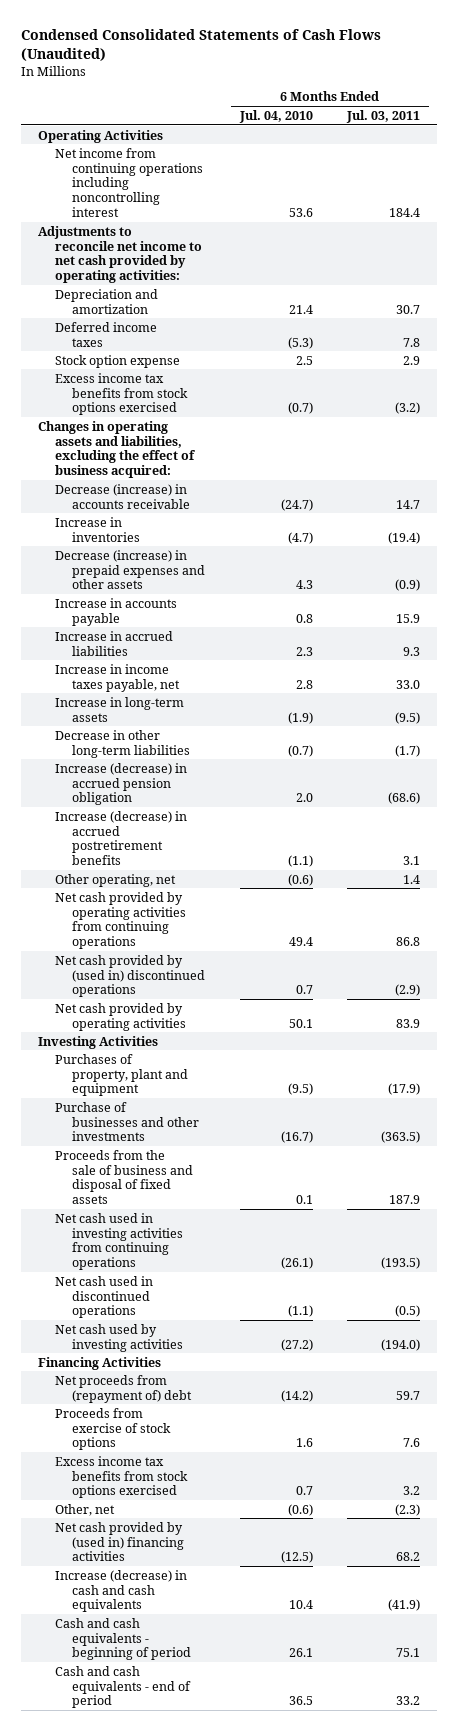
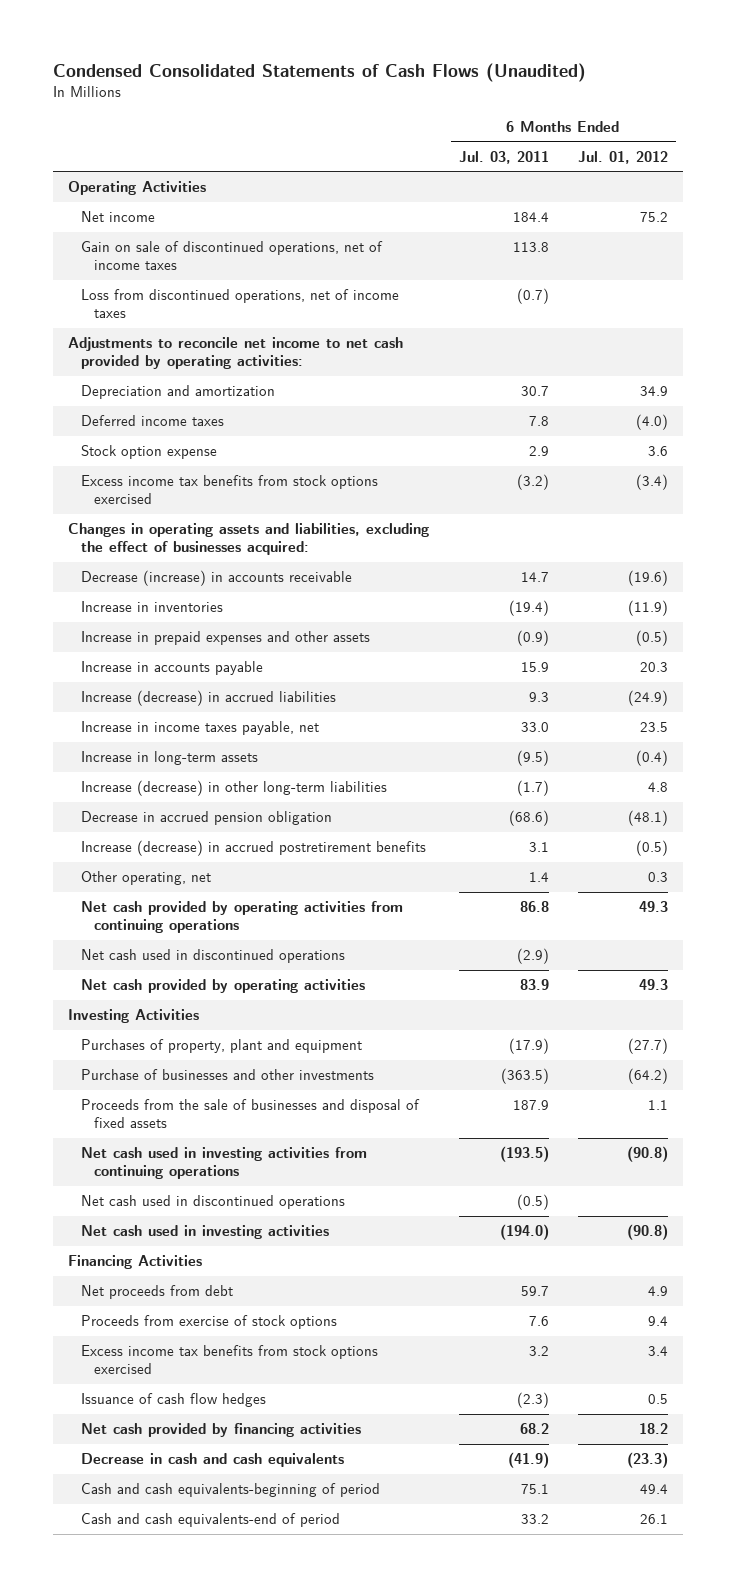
[238,109,313,123] Jul. 04, 2010 -> none
none -> [578,150,669,164] Jul. 01, 2012
[55,147,204,218] Net income from continuing operations including noncontrolling interest -> [81,211,156,223] Net income
none -> [81,241,384,271] Gain on sale of discontinued operations, net of income taxes
none -> [81,289,400,319] Loss from discontinued operations, net of income taxes
[38,420,197,479] Changes in operating assets and liabilities, excluding the effect of business acquired: -> [67,523,429,556] Changes in operating assets and liabilities, excluding the effect of businesses acquired:
[55,549,206,590] Decrease (increase) in prepaid expenses and other assets -> [81,631,371,646] Increase in prepaid expenses and other assets
[55,630,174,656] Increase in accrued liabilities -> [81,690,337,707] Increase (decrease) in accrued liabilities
[55,729,191,758] Decrease in other long-term liabilities -> [81,780,388,797] Increase (decrease) in other long-term liabilities
[55,762,188,806] Increase (decrease) in accrued pension obligation -> [81,811,333,826] Decrease in accrued pension obligation
[55,954,206,998] Net cash provided by (used in) discontinued operations -> [81,949,346,964] Net cash used in discontinued operations
[55,1149,194,1205] Proceeds from the sale of business and disposal of fixed assets -> [81,1099,421,1129] Proceeds from the sale of businesses and disposal of fixed assets
[55,1323,184,1352] Net cash used by investing activities -> [81,1225,330,1240] Net cash used in investing activities
[55,1374,193,1403] Net proceeds from (repayment of) debt -> [81,1285,234,1300] Net proceeds from debt
[55,1503,116,1516] Other, net -> none
none -> [81,1393,267,1408] Issuance of cash flow hedges
[55,1521,185,1562] Net cash provided by (used in) financing activities -> [81,1423,362,1438] Net cash provided by financing activities
[55,1569,188,1613] Increase (decrease) in cash and cash equivalents -> [81,1453,345,1468] Decrease in cash and cash equivalents
[55,1617,192,1661] Cash and cash equivalents - beginning of period -> [81,1483,381,1498] Cash and cash equivalents-beginning of period
[55,1665,192,1709] Cash and cash equivalents - end of period -> [81,1513,341,1528] Cash and cash equivalents-end of period

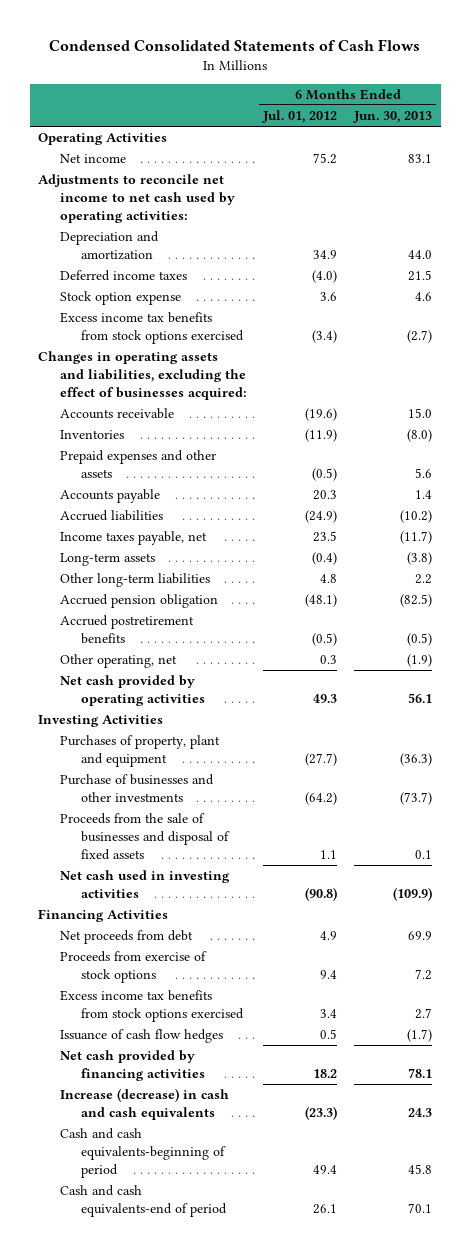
[53,62,587,82] Condensed Consolidated Statements of Cash Flows (Unaudited) -> [49,39,421,52] Condensed Consolidated Statements of Cash Flows
[458,150,549,164] Jul. 03, 2011 -> none
none -> [353,110,433,123] Jun. 30, 2013
[81,241,384,271] Gain on sale of discontinued operations, net of income taxes -> none
[81,289,400,319] Loss from discontinued operations, net of income taxes -> none
[67,337,403,370] Adjustments to reconcile net income to net cash provided by operating activities: -> [38,174,235,223] Adjustments to reconcile net income to net cash used by operating activities:
[81,570,353,587] Decrease (increase) in accounts receivable -> [59,408,174,420] Accounts receivable
[81,601,224,613] Increase in inventories -> [59,430,124,440] Inventories
[81,631,371,646] Increase in prepaid expenses and other assets -> [59,450,216,479] Prepaid expenses and other assets
[81,661,264,676] Increase in accounts payable -> [59,489,160,504] Accounts payable
[81,690,337,707] Increase (decrease) in accrued liabilities -> [59,510,163,522] Accrued liabilities
[81,721,320,736] Increase in income taxes payable, net -> [59,531,207,546] Income taxes payable, net
[81,751,259,766] Increase in long-term assets -> [59,553,155,567] Long-term assets
[81,780,388,797] Increase (decrease) in other long-term liabilities -> [59,573,210,588] Other long-term liabilities
[81,811,333,826] Decrease in accrued pension obligation -> [59,594,218,609] Accrued pension obligation
[81,840,427,857] Increase (decrease) in accrued postretirement benefits -> [59,615,194,645] Accrued postretirement benefits
[81,901,404,934] Net cash provided by operating activities from continuing operations -> none
[81,949,346,964] Net cash used in discontinued operations -> none
[81,1147,368,1180] Net cash used in investing activities from continuing operations -> none
[81,1195,346,1210] Net cash used in discontinued operations -> none
[81,1453,345,1468] Decrease in cash and cash equivalents -> [59,1088,229,1121] Increase (decrease) in cash and cash equivalents

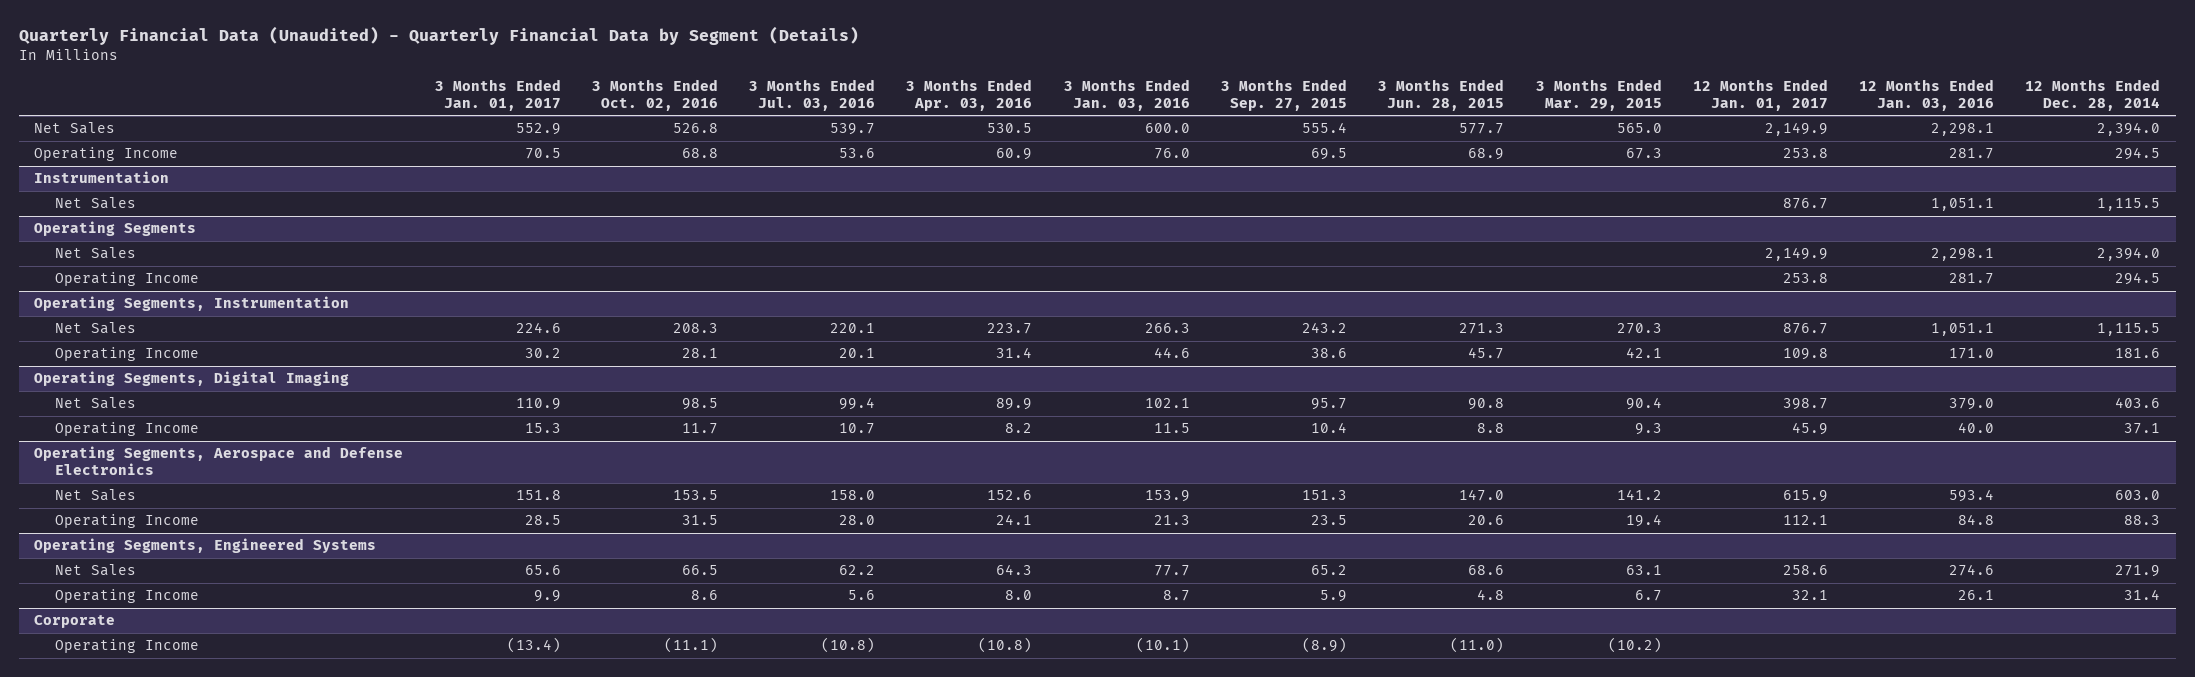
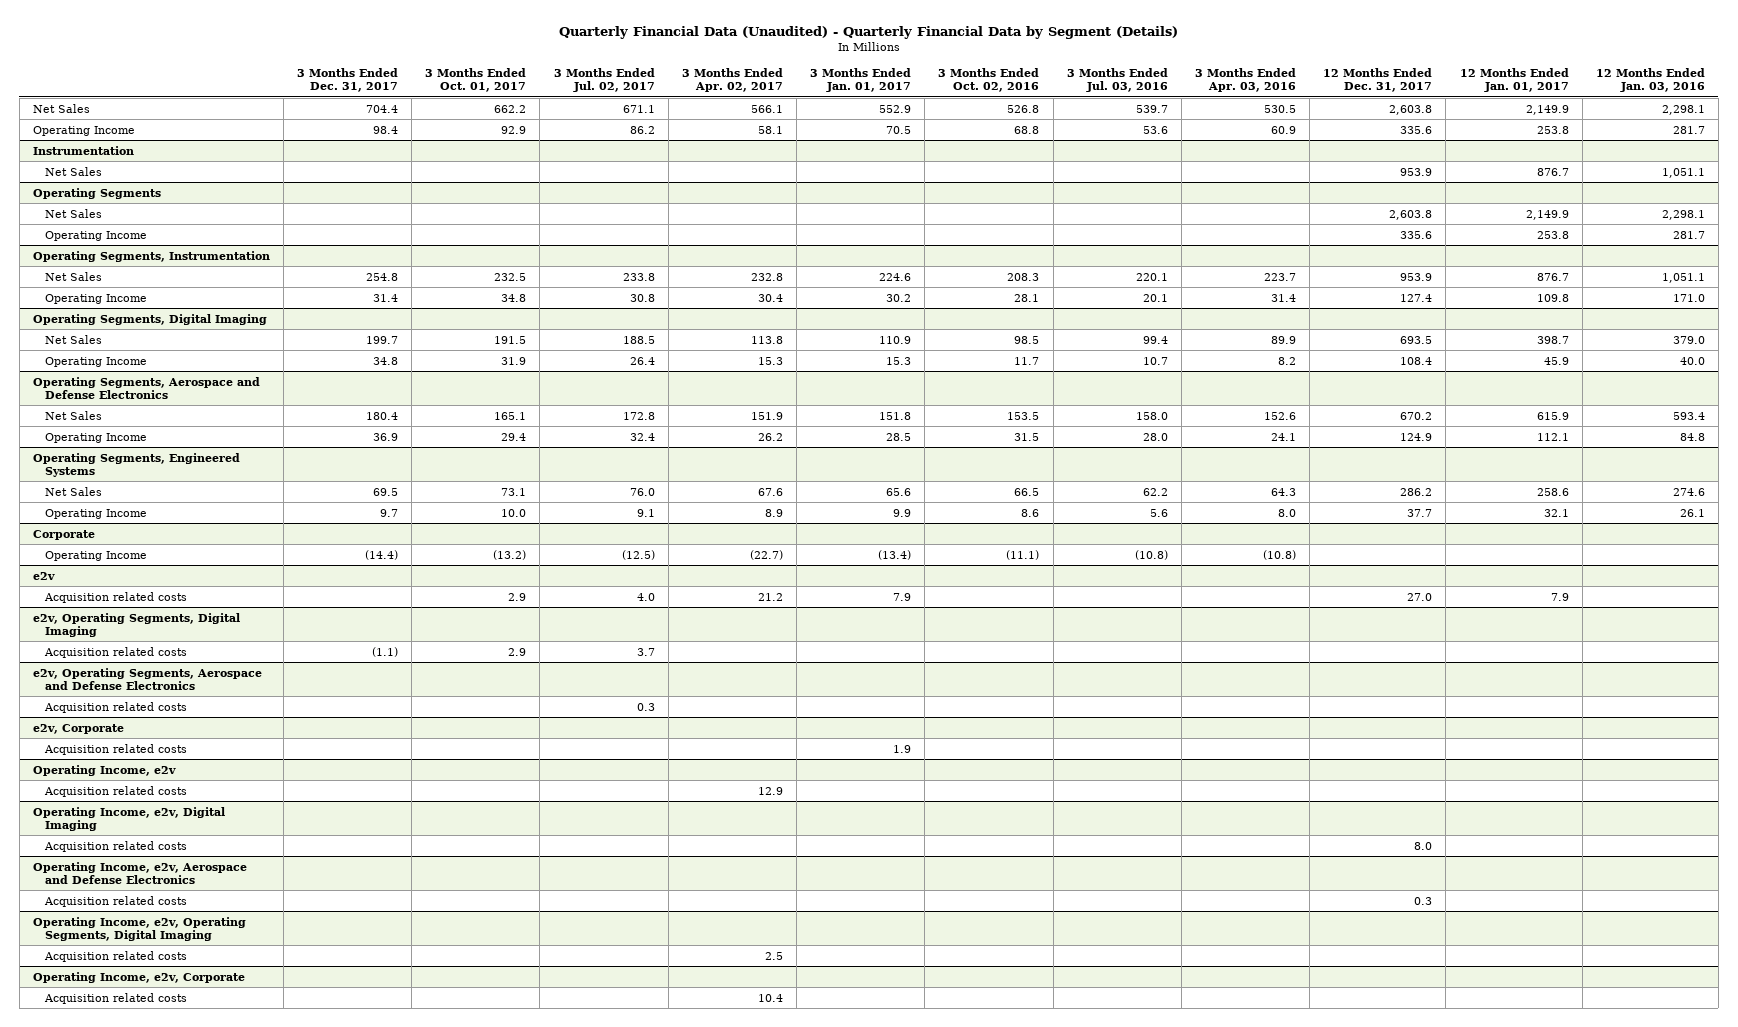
[1063,79,1190,111] 3 Months Ended Jan. 03, 2016 -> none
[1221,79,1348,111] 3 Months Ended Sep. 27, 2015 -> none
[1378,79,1505,111] 3 Months Ended Jun. 28, 2015 -> none
[1535,79,1662,111] 3 Months Ended Mar. 29, 2015 -> none
[2025,79,2161,111] 12 Months Ended Dec. 28, 2014 -> none
none -> [297,68,399,93] 3 Months Ended Dec. 31, 2017
none -> [425,68,527,93] 3 Months Ended Oct. 01, 2017
none -> [553,68,655,93] 3 Months Ended Jul. 02, 2017
none -> [681,68,783,93] 3 Months Ended Apr. 02, 2017
none -> [1323,68,1433,93] 12 Months Ended Dec. 31, 2017
none -> [32,571,55,580] e2v
none -> [44,591,188,603] Acquisition related costs
none -> [32,612,240,637] e2v, Operating Segments, Digital Imaging
none -> [44,646,188,658] Acquisition related costs
none -> [32,667,262,690] e2v, Operating Segments, Aerospace and Defense Electronics
none -> [44,701,188,713] Acquisition related costs
none -> [32,723,124,734] e2v, Corporate
none -> [44,743,188,755] Acquisition related costs
none -> [32,764,176,776] Operating Income, e2v
none -> [44,785,188,797] Acquisition related costs
none -> [32,806,225,831] Operating Income, e2v, Digital Imaging
none -> [44,840,188,852] Acquisition related costs
none -> [32,861,247,884] Operating Income, e2v, Aerospace and Defense Electronics
none -> [44,895,188,907] Acquisition related costs
none -> [32,916,246,941] Operating Income, e2v, Operating Segments, Digital Imaging
none -> [44,950,188,962] Acquisition related costs
none -> [32,971,245,983] Operating Income, e2v, Corporate
none -> [44,992,188,1004] Acquisition related costs

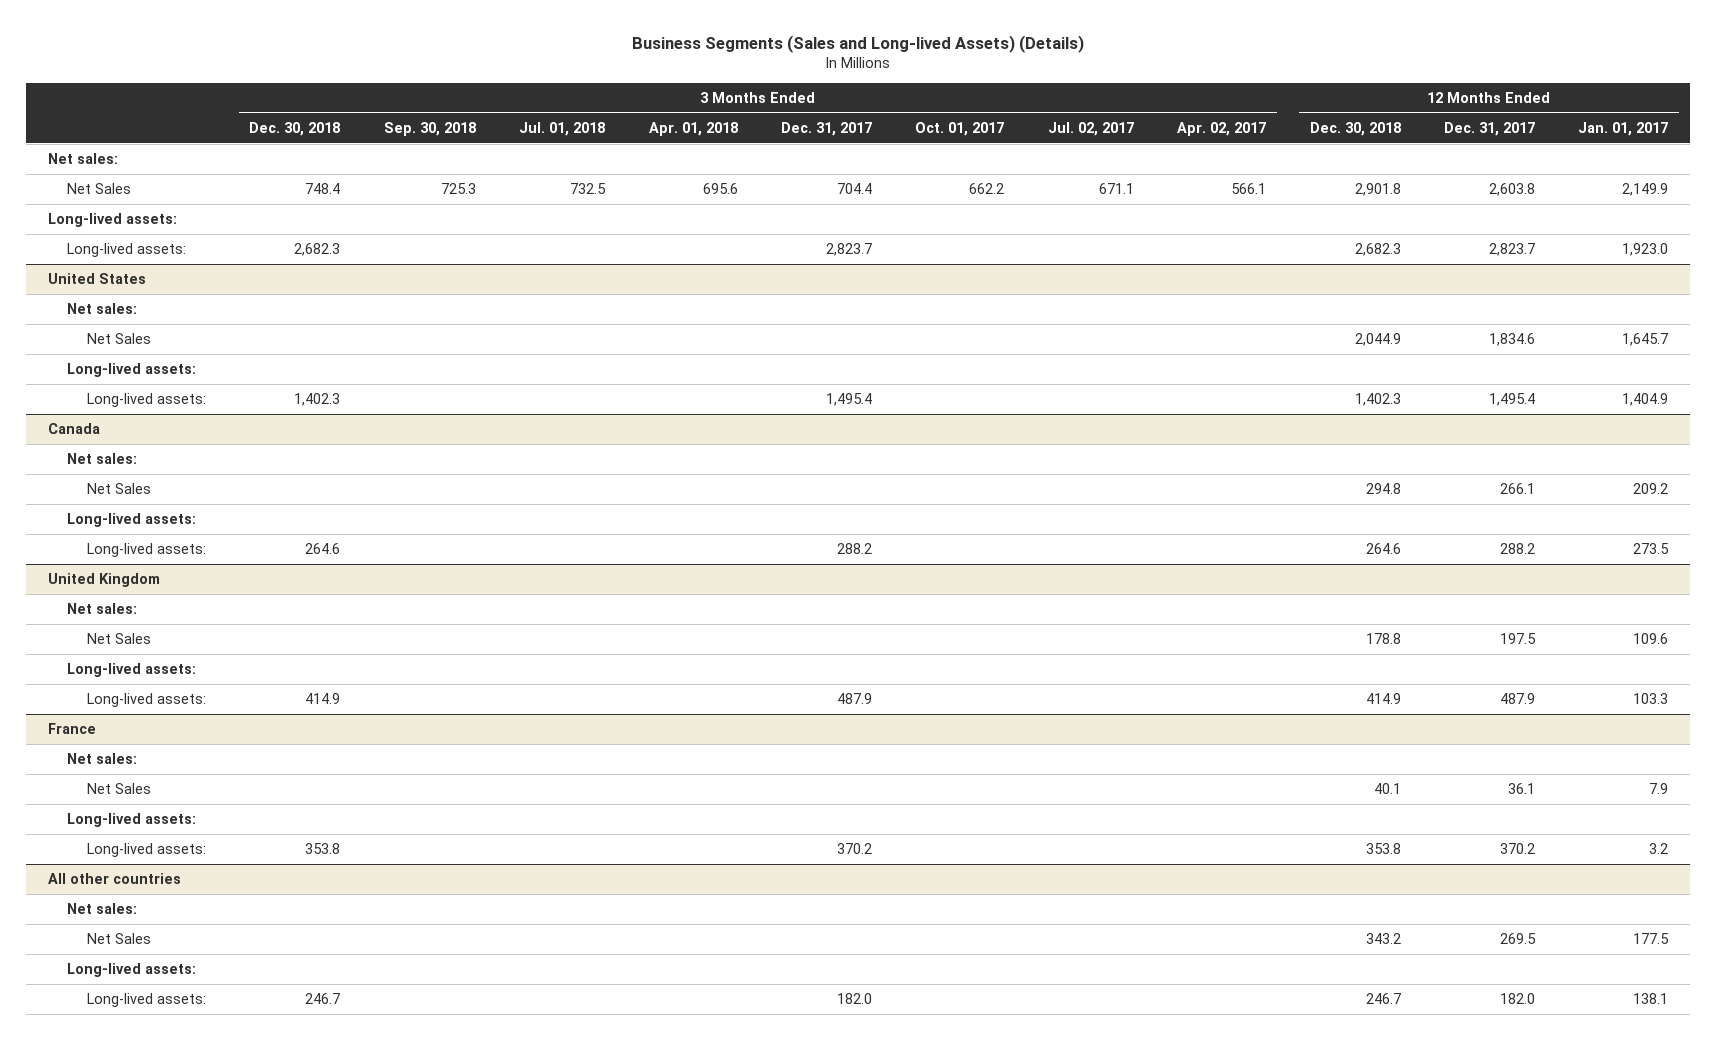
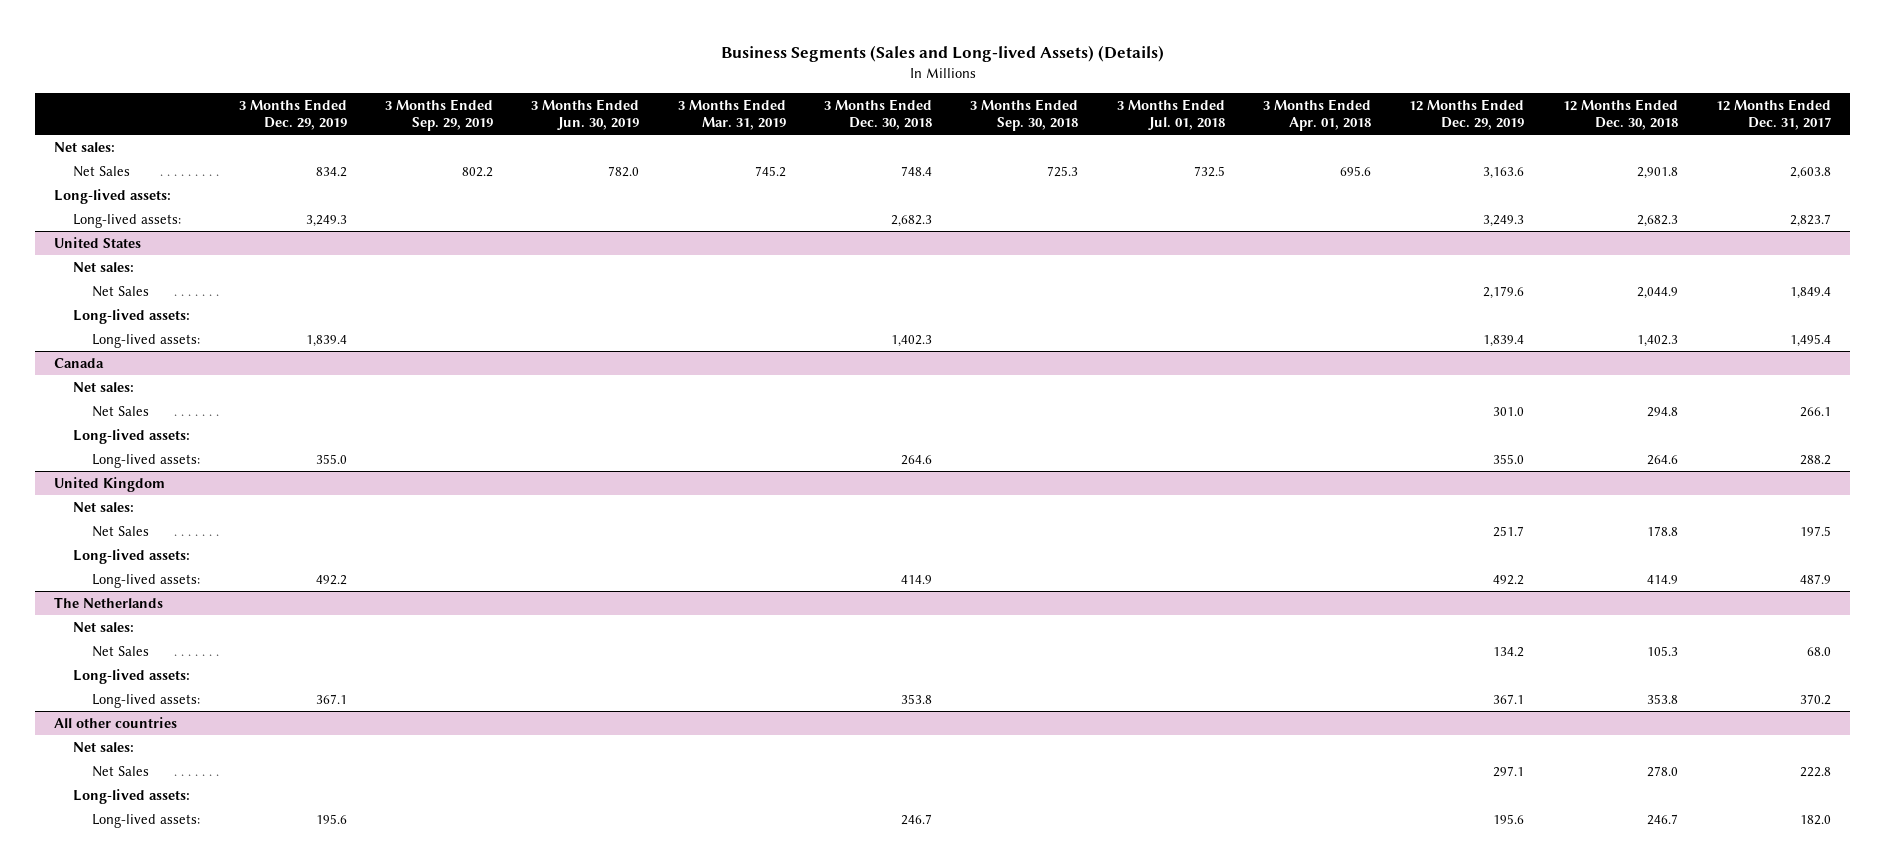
[781,122,873,137] Dec. 31, 2017 -> none
[915,122,1005,137] Oct. 01, 2017 -> none
[1047,122,1134,137] Jul. 02, 2017 -> none
[1177,122,1267,137] Apr. 02, 2017 -> none
[1578,122,1669,137] Jan. 01, 2017 -> none
none -> [238,98,347,130] 3 Months Ended Dec. 29, 2019
none -> [384,98,493,131] 3 Months Ended Sep. 29, 2019
none -> [531,98,640,130] 3 Months Ended Jun. 30, 2019
none -> [677,98,786,130] 3 Months Ended Mar. 31, 2019
none -> [1409,98,1525,130] 12 Months Ended Dec. 29, 2019
[1488,333,1535,347] 1,834.6 -> [1789,287,1831,300] 1,849.4
[47,723,96,735] France -> [54,597,164,609] The Netherlands
[1373,783,1401,795] 40.1 -> [1646,646,1678,657] 105.3
[1507,783,1535,795] 36.1 -> [1806,647,1831,657] 68.0
[1365,933,1401,945] 343.2 -> [1646,766,1678,778] 278.0
[1499,933,1536,945] 269.5 -> [1799,767,1831,778] 222.8

